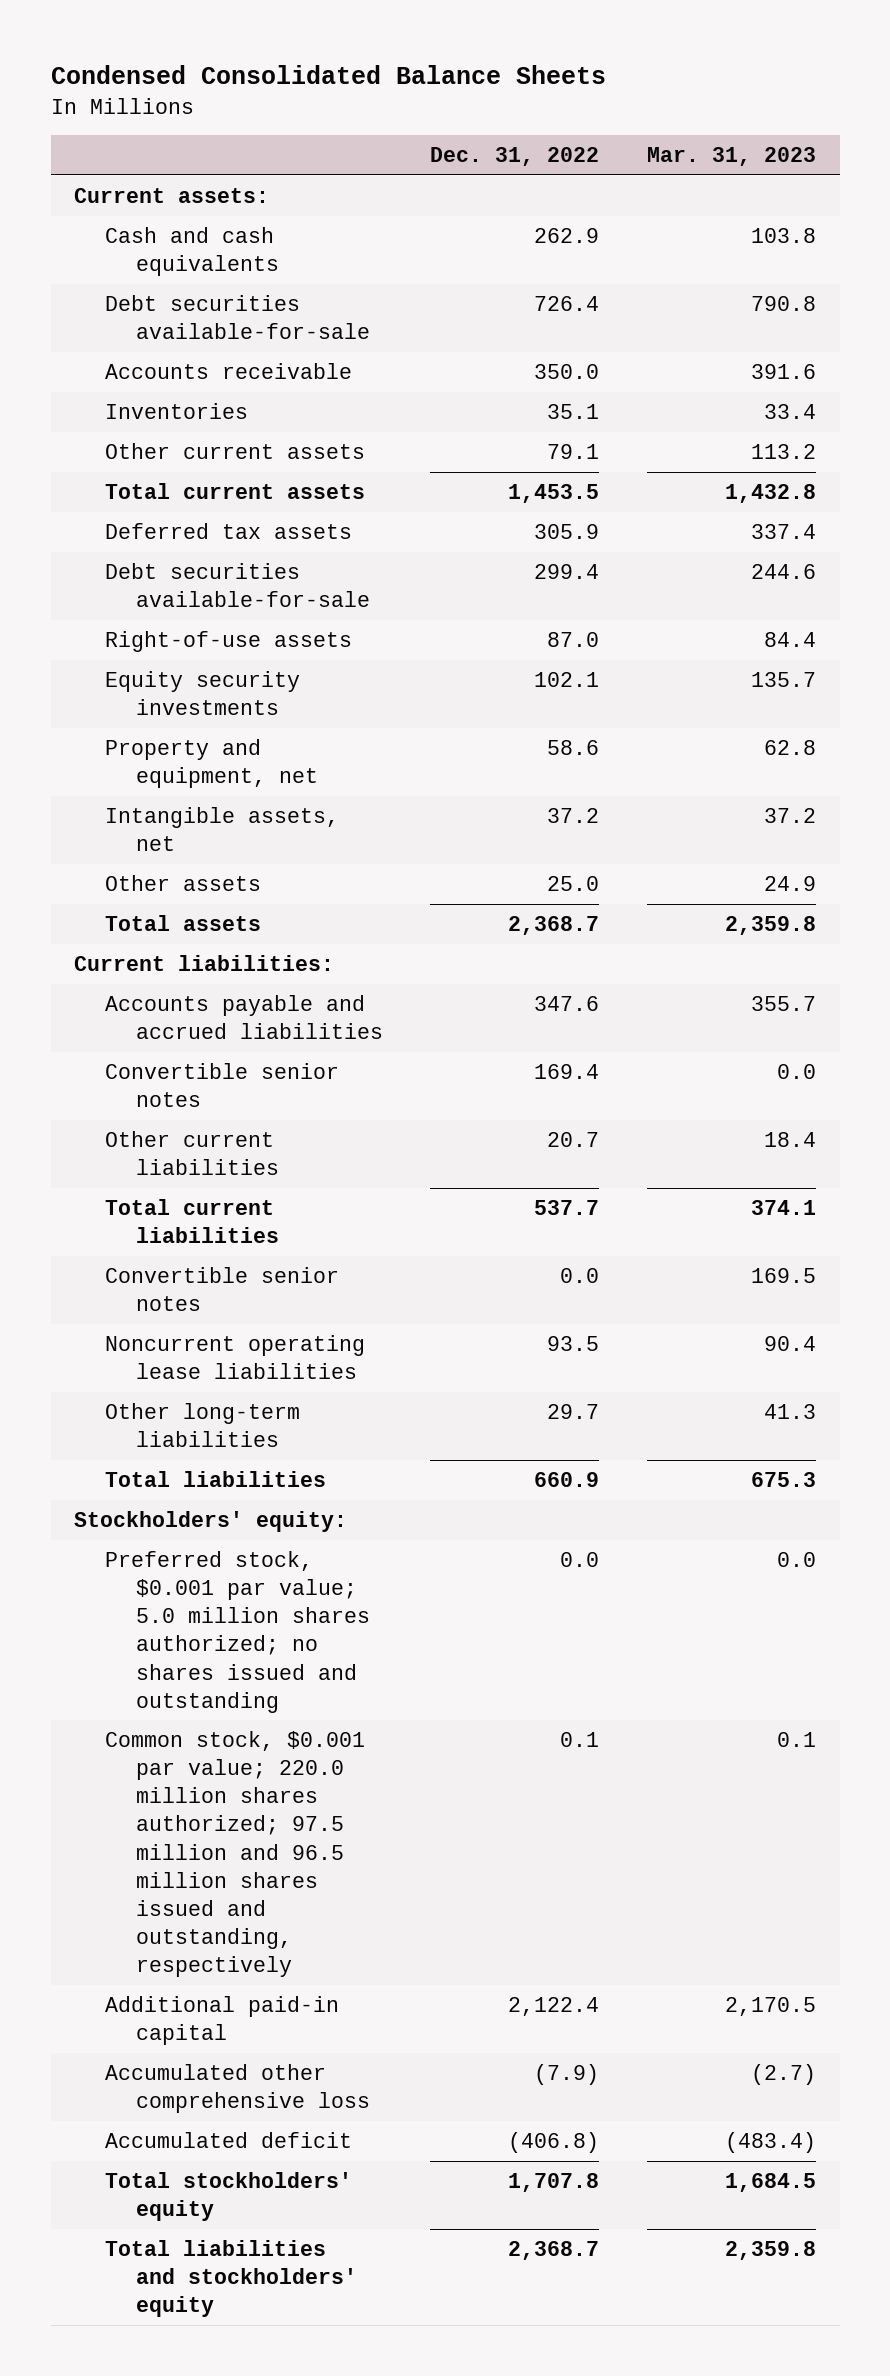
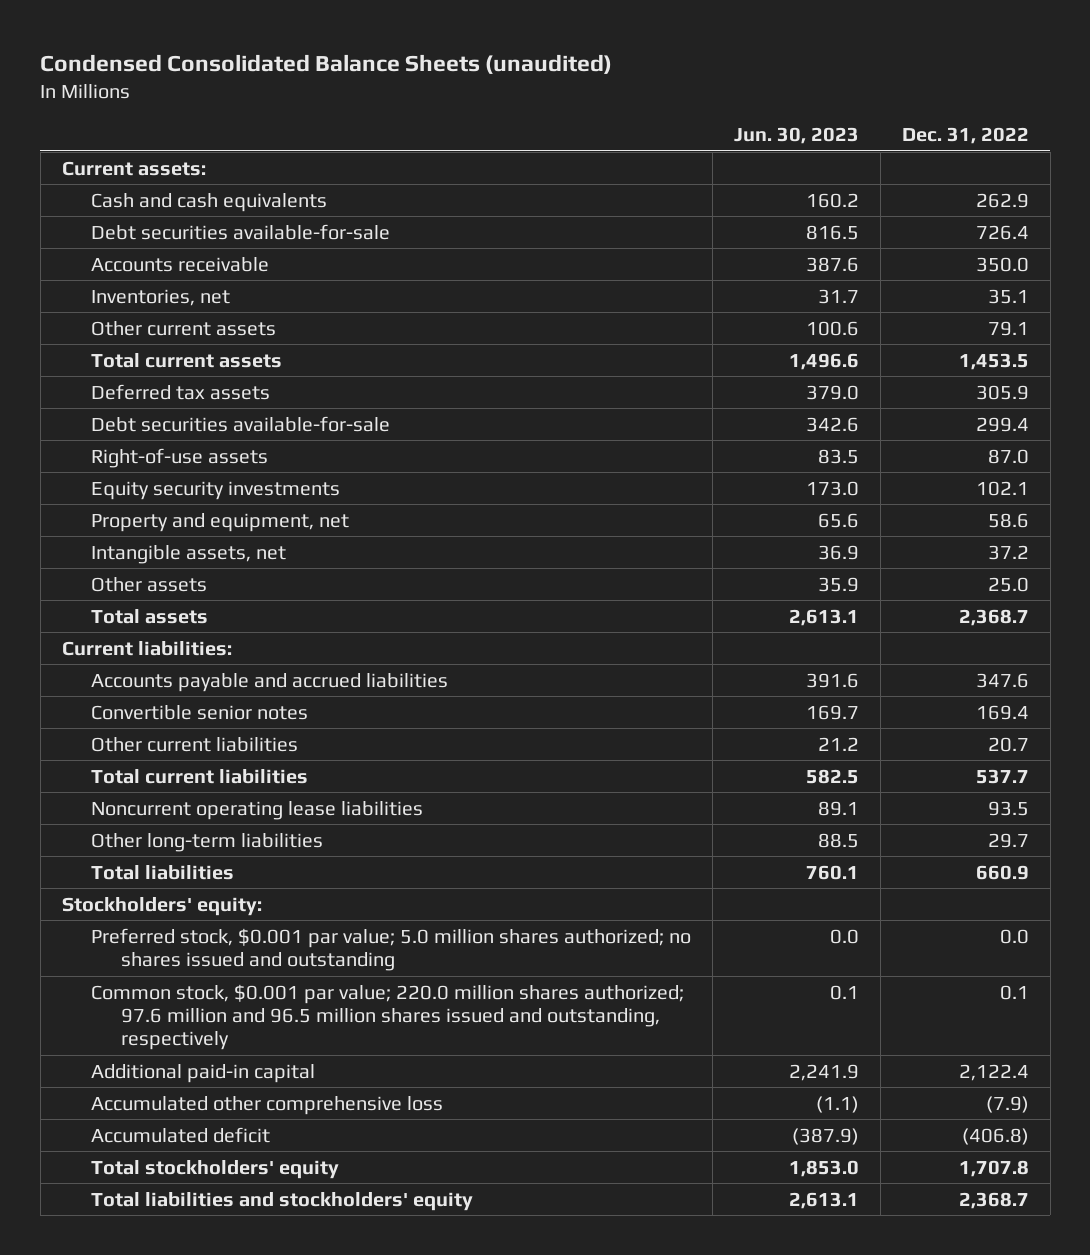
[50,65,606,85] Condensed Consolidated Balance Sheets -> [40,54,613,75] Condensed Consolidated Balance Sheets (unaudited)
[646,147,816,167] Mar. 31, 2023 -> none
none -> [734,127,860,145] Jun. 30, 2023
[105,402,249,419] Inventories -> [91,288,231,306] Inventories, net
[105,1266,340,1312] Convertible senior notes -> none
[105,1730,366,1978] Common stock, $0.001 par value; 220.0 million shares authorized; 97.5 million and 96.5 million shares issued and outstanding, respectively -> [91,983,685,1051] Common stock, $0.001 par value; 220.0 million shares authorized; 97.6 million and 96.5 million shares issued and outstanding, respectively

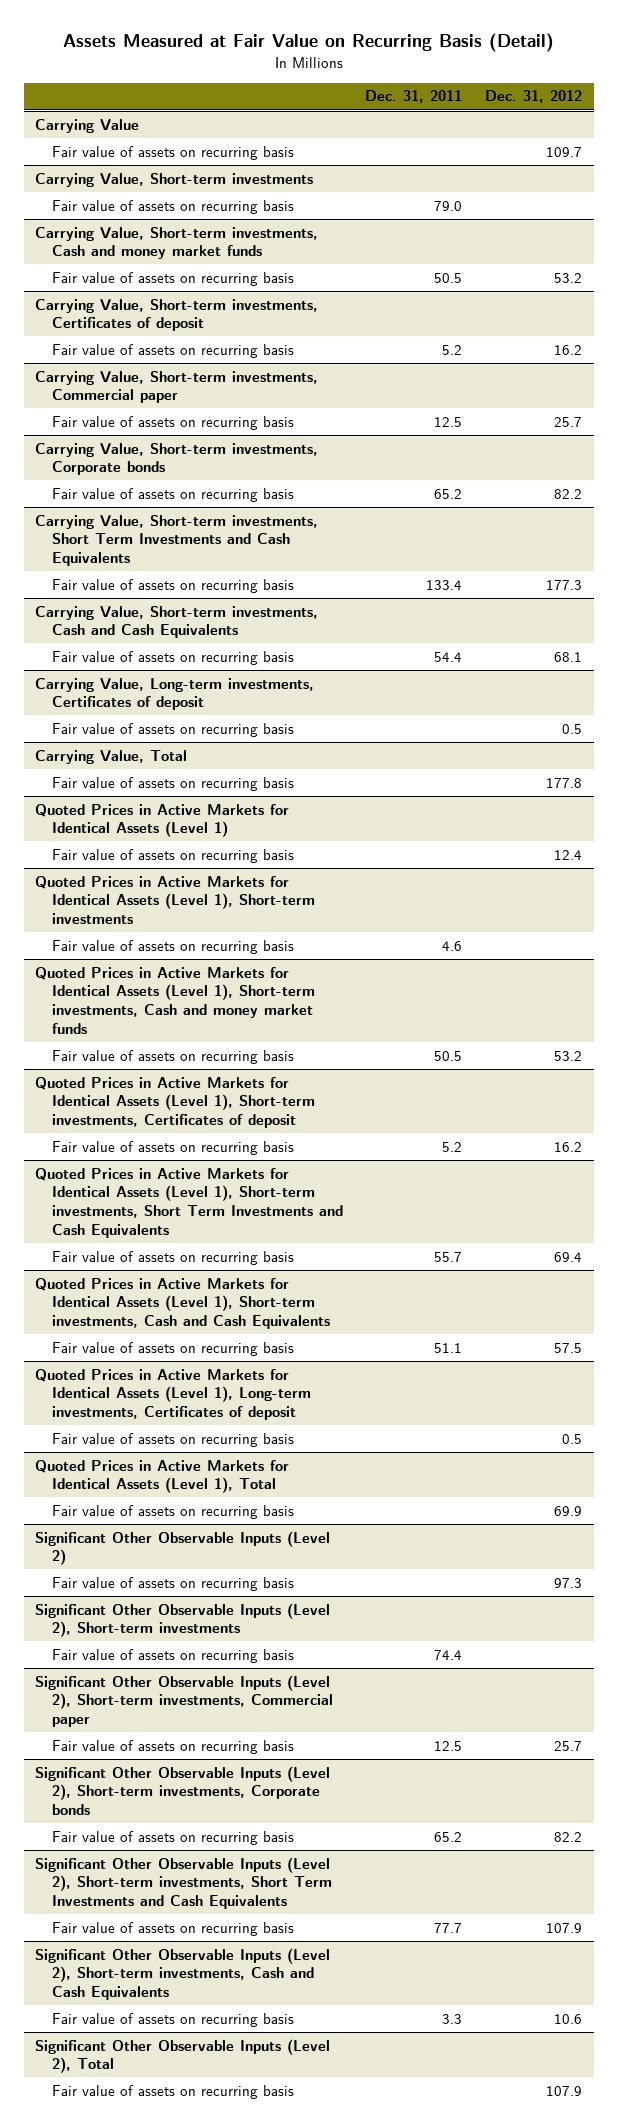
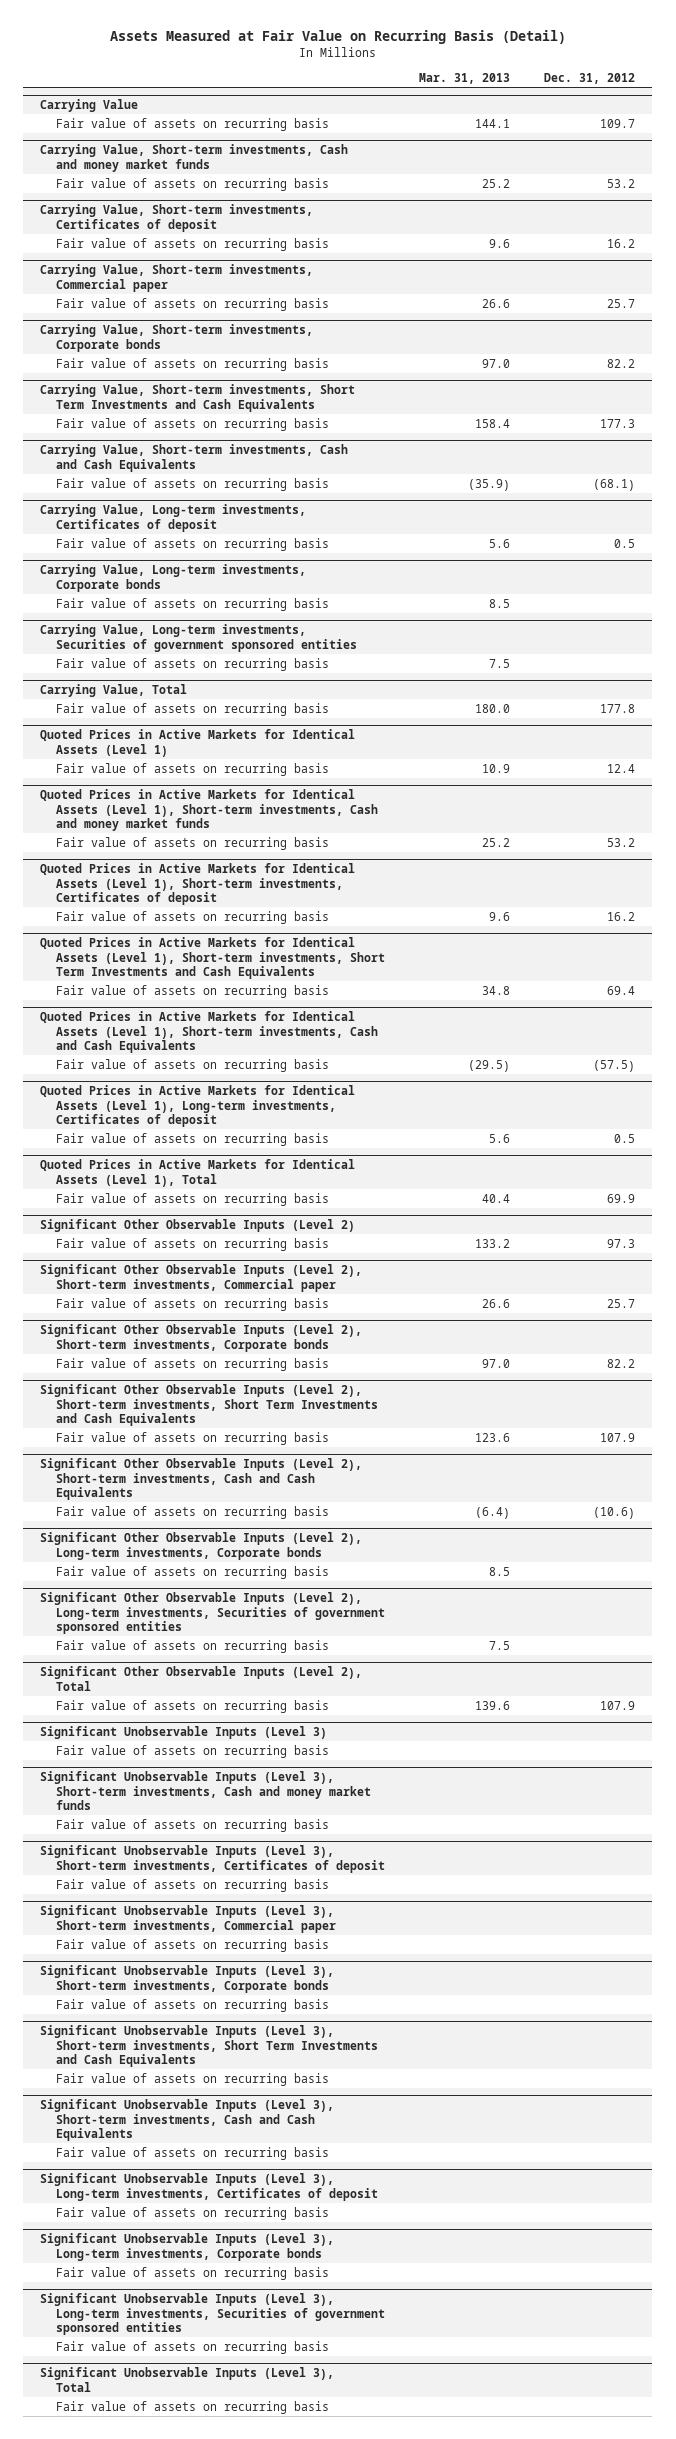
[365,90,463,104] Dec. 31, 2011 -> none
none -> [419,72,511,84] Mar. 31, 2013
[35,172,314,187] Carrying Value, Short-term investments -> none
[51,199,294,214] Fair value of assets on recurring basis -> none
[554,651,583,662] 68.1 -> [593,478,636,491] (68.1)
none -> [40,563,307,592] Carrying Value, Long-term investments, Corporate bonds
none -> [56,597,330,611] Fair value of assets on recurring basis
none -> [40,623,358,652] Carrying Value, Long-term investments, Securities of government sponsored entities
none -> [56,657,330,671] Fair value of assets on recurring basis
[35,875,315,924] Quoted Prices in Active Markets for Identical Assets (Level 1), Short-term investments -> none
[51,939,294,954] Fair value of assets on recurring basis -> none
[554,1342,583,1353] 57.5 -> [593,1059,636,1072] (57.5)
[35,1602,331,1638] Significant Other Observable Inputs (Level 2), Short-term investments -> none
[51,1648,294,1663] Fair value of assets on recurring basis -> none
[554,2013,583,2024] 10.6 -> [593,1506,636,1519] (10.6)
none -> [40,1531,363,1560] Significant Other Observable Inputs (Level 2), Long-term investments, Corporate bonds
none -> [56,1565,330,1579] Fair value of assets on recurring basis
none -> [40,1591,386,1635] Significant Other Observable Inputs (Level 2), Long-term investments, Securities of government sponsored entities
none -> [56,1639,330,1653] Fair value of assets on recurring basis
none -> [40,1725,328,1739] Significant Unobservable Inputs (Level 3)
none -> [56,1744,330,1758] Fair value of assets on recurring basis
none -> [40,1770,372,1811] Significant Unobservable Inputs (Level 3), Short-term investments, Cash and money market funds
none -> [56,1818,330,1832] Fair value of assets on recurring basis
none -> [40,1844,386,1873] Significant Unobservable Inputs (Level 3), Short-term investments, Certificates of deposit
none -> [56,1878,330,1892] Fair value of assets on recurring basis
none -> [40,1904,337,1933] Significant Unobservable Inputs (Level 3), Short-term investments, Commercial paper
none -> [56,1938,330,1952] Fair value of assets on recurring basis
none -> [40,1964,335,1993] Significant Unobservable Inputs (Level 3), Short-term investments, Corporate bonds
none -> [56,1998,330,2012] Fair value of assets on recurring basis
none -> [40,2024,379,2068] Significant Unobservable Inputs (Level 3), Short-term investments, Short Term Investments and Cash Equivalents
none -> [56,2072,330,2086] Fair value of assets on recurring basis
none -> [40,2098,335,2142] Significant Unobservable Inputs (Level 3), Short-term investments, Cash and Cash Equivalents
none -> [56,2146,330,2160] Fair value of assets on recurring basis
none -> [40,2172,379,2201] Significant Unobservable Inputs (Level 3), Long-term investments, Certificates of deposit
none -> [56,2206,330,2220] Fair value of assets on recurring basis
none -> [40,2232,335,2261] Significant Unobservable Inputs (Level 3), Long-term investments, Corporate bonds
none -> [56,2266,330,2280] Fair value of assets on recurring basis
none -> [40,2292,386,2336] Significant Unobservable Inputs (Level 3), Long-term investments, Securities of government sponsored entities
none -> [56,2340,330,2354] Fair value of assets on recurring basis
none -> [40,2366,335,2392] Significant Unobservable Inputs (Level 3), Total
none -> [56,2400,330,2414] Fair value of assets on recurring basis

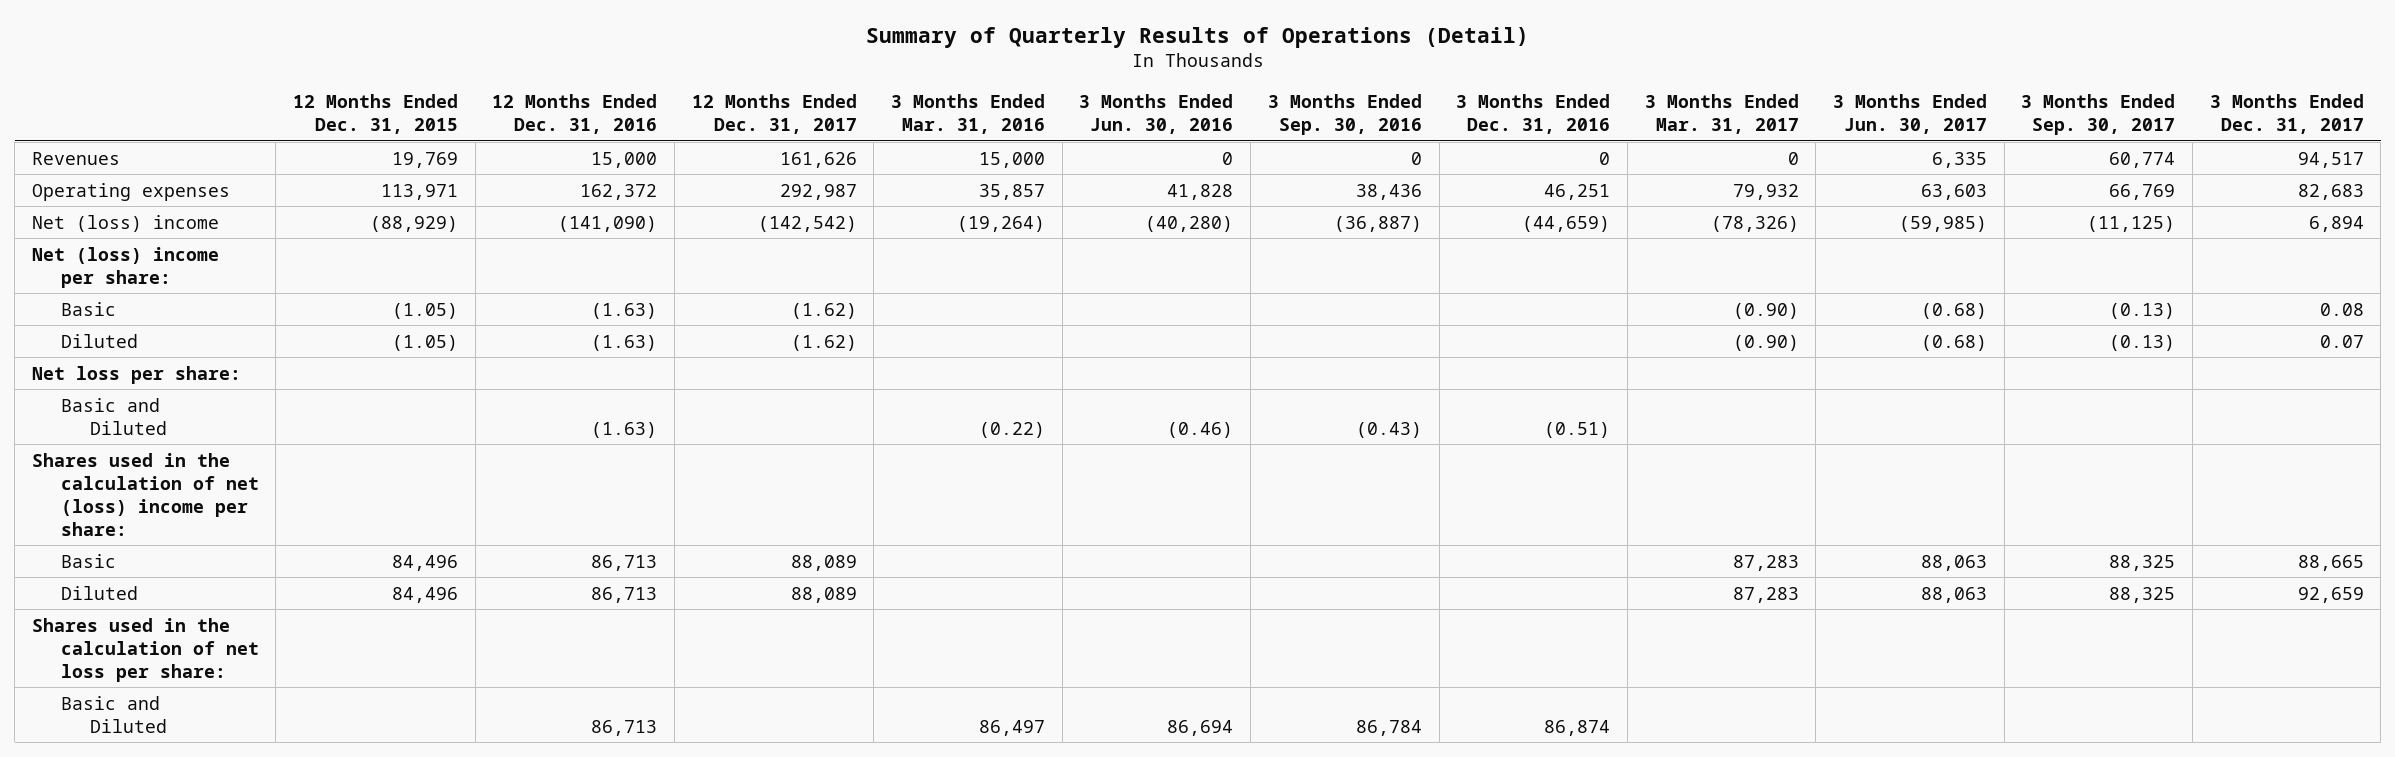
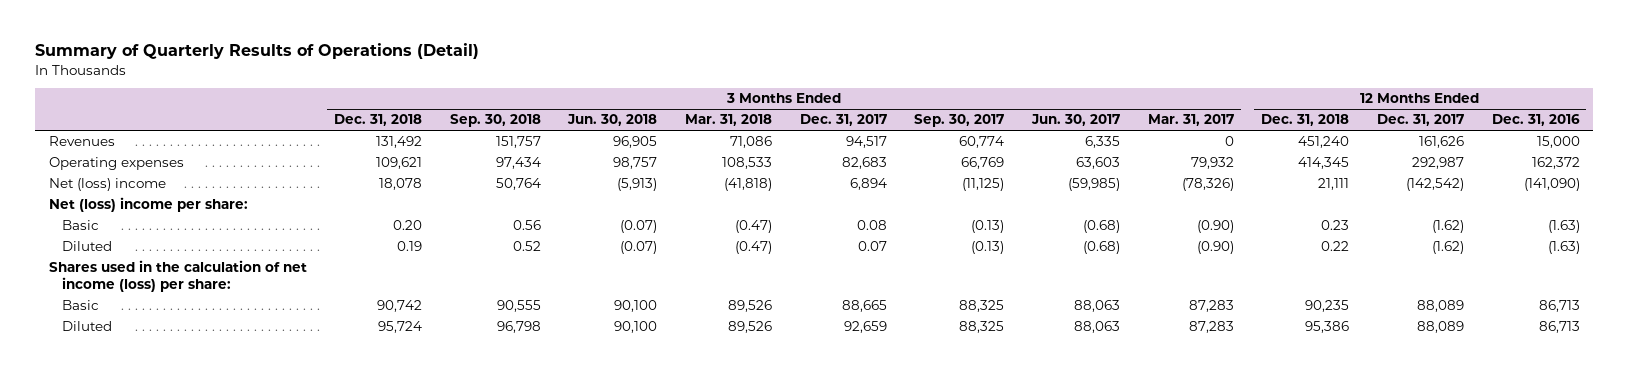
[293,94,459,135] 12 Months Ended Dec. 31, 2015 -> none
[891,94,1046,135] 3 Months Ended Mar. 31, 2016 -> none
[1079,94,1234,135] 3 Months Ended Jun. 30, 2016 -> none
[1267,94,1422,136] 3 Months Ended Sep. 30, 2016 -> none
[1456,94,1611,135] 3 Months Ended Dec. 31, 2016 -> none
none -> [334,114,423,127] Dec. 31, 2018
none -> [449,114,541,128] Sep. 30, 2018
none -> [567,114,658,127] Jun. 30, 2018
none -> [685,114,773,127] Mar. 31, 2018
none -> [1261,114,1350,127] Dec. 31, 2018
[31,365,241,384] Net loss per share: -> none
[60,397,167,435] Basic and Diluted -> none
[31,452,259,536] Shares used in the calculation of net (loss) income per share: -> [48,260,307,293] Shares used in the calculation of net income (loss) per share:
[31,617,259,682] Shares used in the calculation of net loss per share: -> none
[60,695,167,733] Basic and Diluted -> none

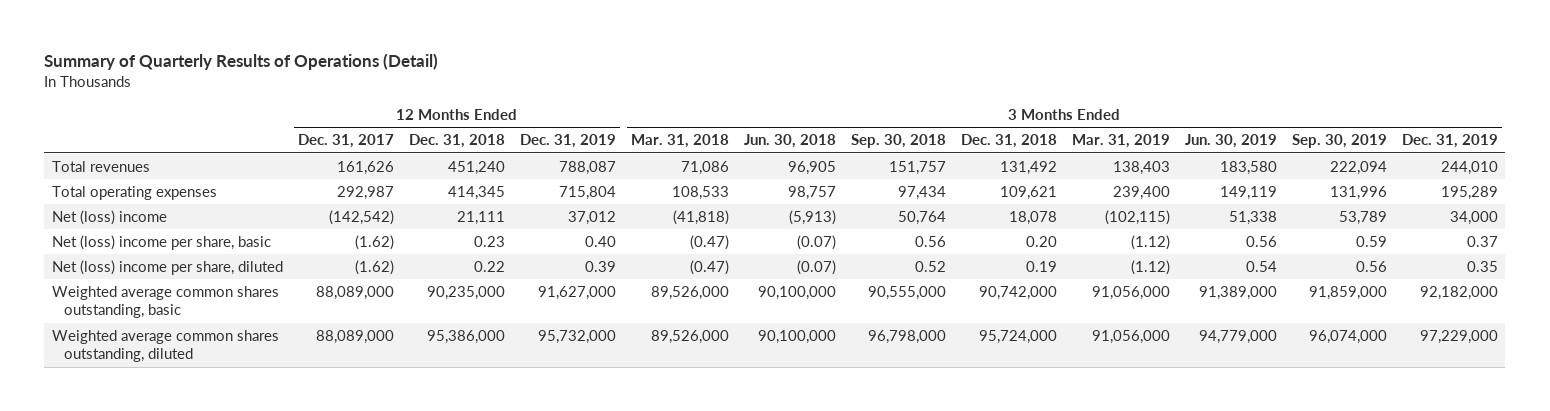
[799,114,887,127] Dec. 31, 2017 -> none
[914,114,1005,128] Sep. 30, 2017 -> none
[1030,114,1120,127] Jun. 30, 2017 -> none
[1147,114,1234,127] Mar. 31, 2017 -> none
[1491,114,1580,127] Dec. 31, 2016 -> none
none -> [519,134,616,149] Dec. 31, 2019
none -> [1071,134,1170,149] Mar. 31, 2019
none -> [1184,134,1277,149] Jun. 30, 2019
none -> [1291,134,1387,149] Sep. 30, 2019
none -> [1401,134,1498,149] Dec. 31, 2019
[48,136,115,147] Revenues -> [51,160,150,172] Total revenues
[48,157,184,171] Operating expenses -> [51,185,217,200] Total operating expenses
[48,197,248,213] Net (loss) income per share: -> none
[48,260,307,293] Shares used in the calculation of net income (loss) per share: -> none
[62,300,100,311] Basic -> none
[62,321,113,332] Diluted -> none
[62,220,100,231] Basic -> [51,234,271,250] Net (loss) income per share, basic
[62,241,113,252] Diluted -> [51,259,283,275] Net (loss) income per share, diluted
none -> [51,285,279,319] Weighted average common shares outstanding, basic
none -> [51,329,279,363] Weighted average common shares outstanding, diluted

